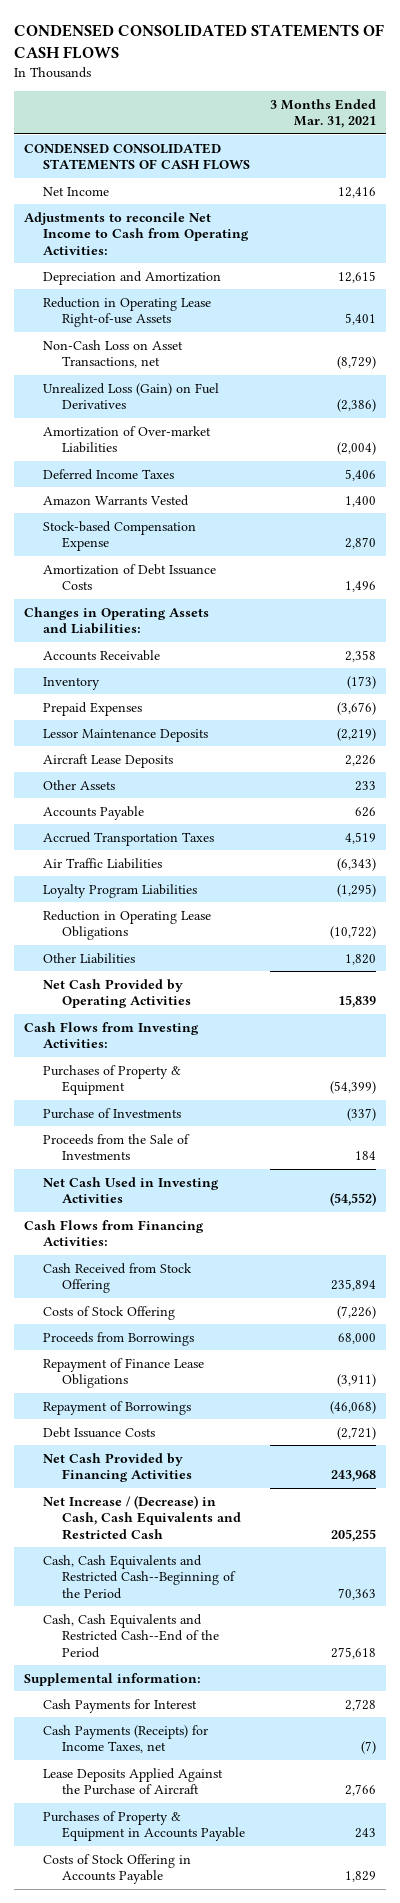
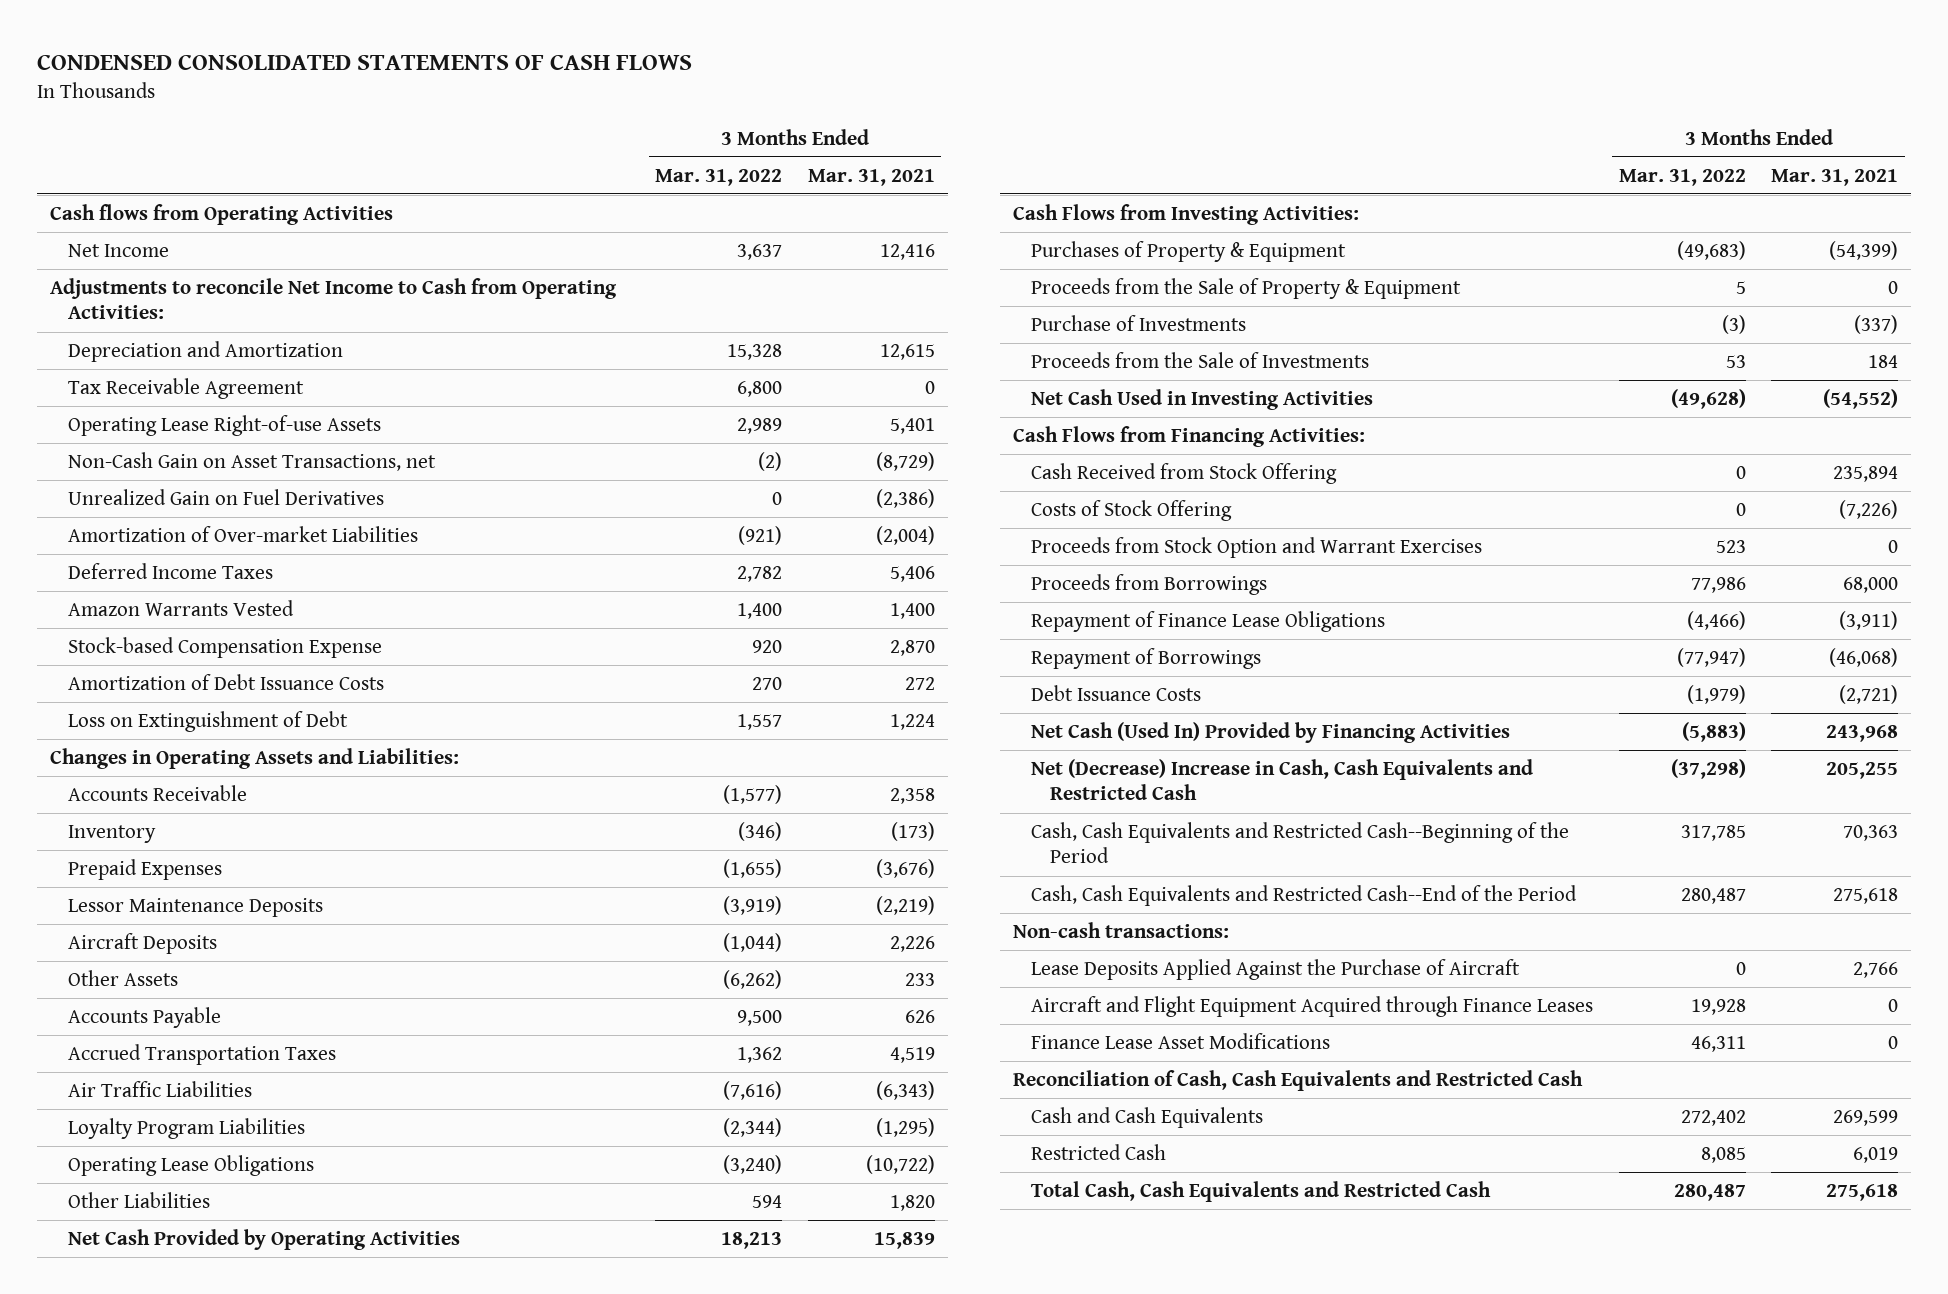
none -> [655,168,783,186] Mar. 31, 2022
[23,142,251,171] CONDENSED CONSOLIDATED STATEMENTS OF CASH FLOWS -> none
none -> [49,204,393,226] Cash flows from Operating Activities
none -> [67,378,304,400] Tax Receivable Agreement
[43,296,212,328] Reduction in Operating Lease Right-of-use Assets -> [67,415,381,437] Operating Lease Right-of-use Assets
[43,339,184,369] Non-Cash Loss on Asset Transactions, net -> [67,452,436,472] Non-Cash Gain on Asset Transactions, net
[43,382,220,410] Unrealized Loss (Gain) on Fuel Derivatives -> [67,489,384,506] Unrealized Gain on Fuel Derivatives
[345,581,377,593] 1,496 -> [904,677,935,691] 272
none -> [67,711,348,733] Loss on Extinguishment of Debt
[43,753,174,768] Aircraft Lease Deposits -> [67,933,217,955] Aircraft Deposits
[43,909,212,941] Reduction in Operating Lease Obligations -> [67,1155,314,1177] Operating Lease Obligations
none -> [1031,278,1462,300] Proceeds from the Sale of Property & Equipment
none -> [1031,537,1483,559] Proceeds from Stock Option and Warrant Exercises
[43,1452,193,1483] Net Cash Provided by Financing Activities -> [1031,722,1511,744] Net Cash (Used In) Provided by Financing Activities
[43,1494,242,1540] Net Increase / (Decrease) in Cash, Cash Equivalents and Restricted Cash -> [1031,759,1534,801] Net (Decrease) Increase in Cash, Cash Equivalents and Restricted Cash
[43,1698,198,1713] Cash Payments for Interest -> none
[43,1724,209,1754] Cash Payments (Receipts) for Income Taxes, net -> none
[23,1672,201,1686] Supplemental information: -> [1013,922,1230,939] Non-cash transactions:
[43,1810,246,1842] Purchases of Property & Equipment in Accounts Payable -> none
[43,1853,192,1885] Costs of Stock Offering in Accounts Payable -> none
none -> [1031,996,1594,1018] Aircraft and Flight Equipment Acquired through Finance Leases
none -> [1031,1033,1331,1050] Finance Lease Asset Modifications
none -> [1013,1070,1584,1092] Reconciliation of Cash, Cash Equivalents and Restricted Cash
none -> [1031,1107,1264,1129] Cash and Cash Equivalents
none -> [1031,1144,1167,1161] Restricted Cash
none -> [1031,1181,1492,1203] Total Cash, Cash Equivalents and Restricted Cash

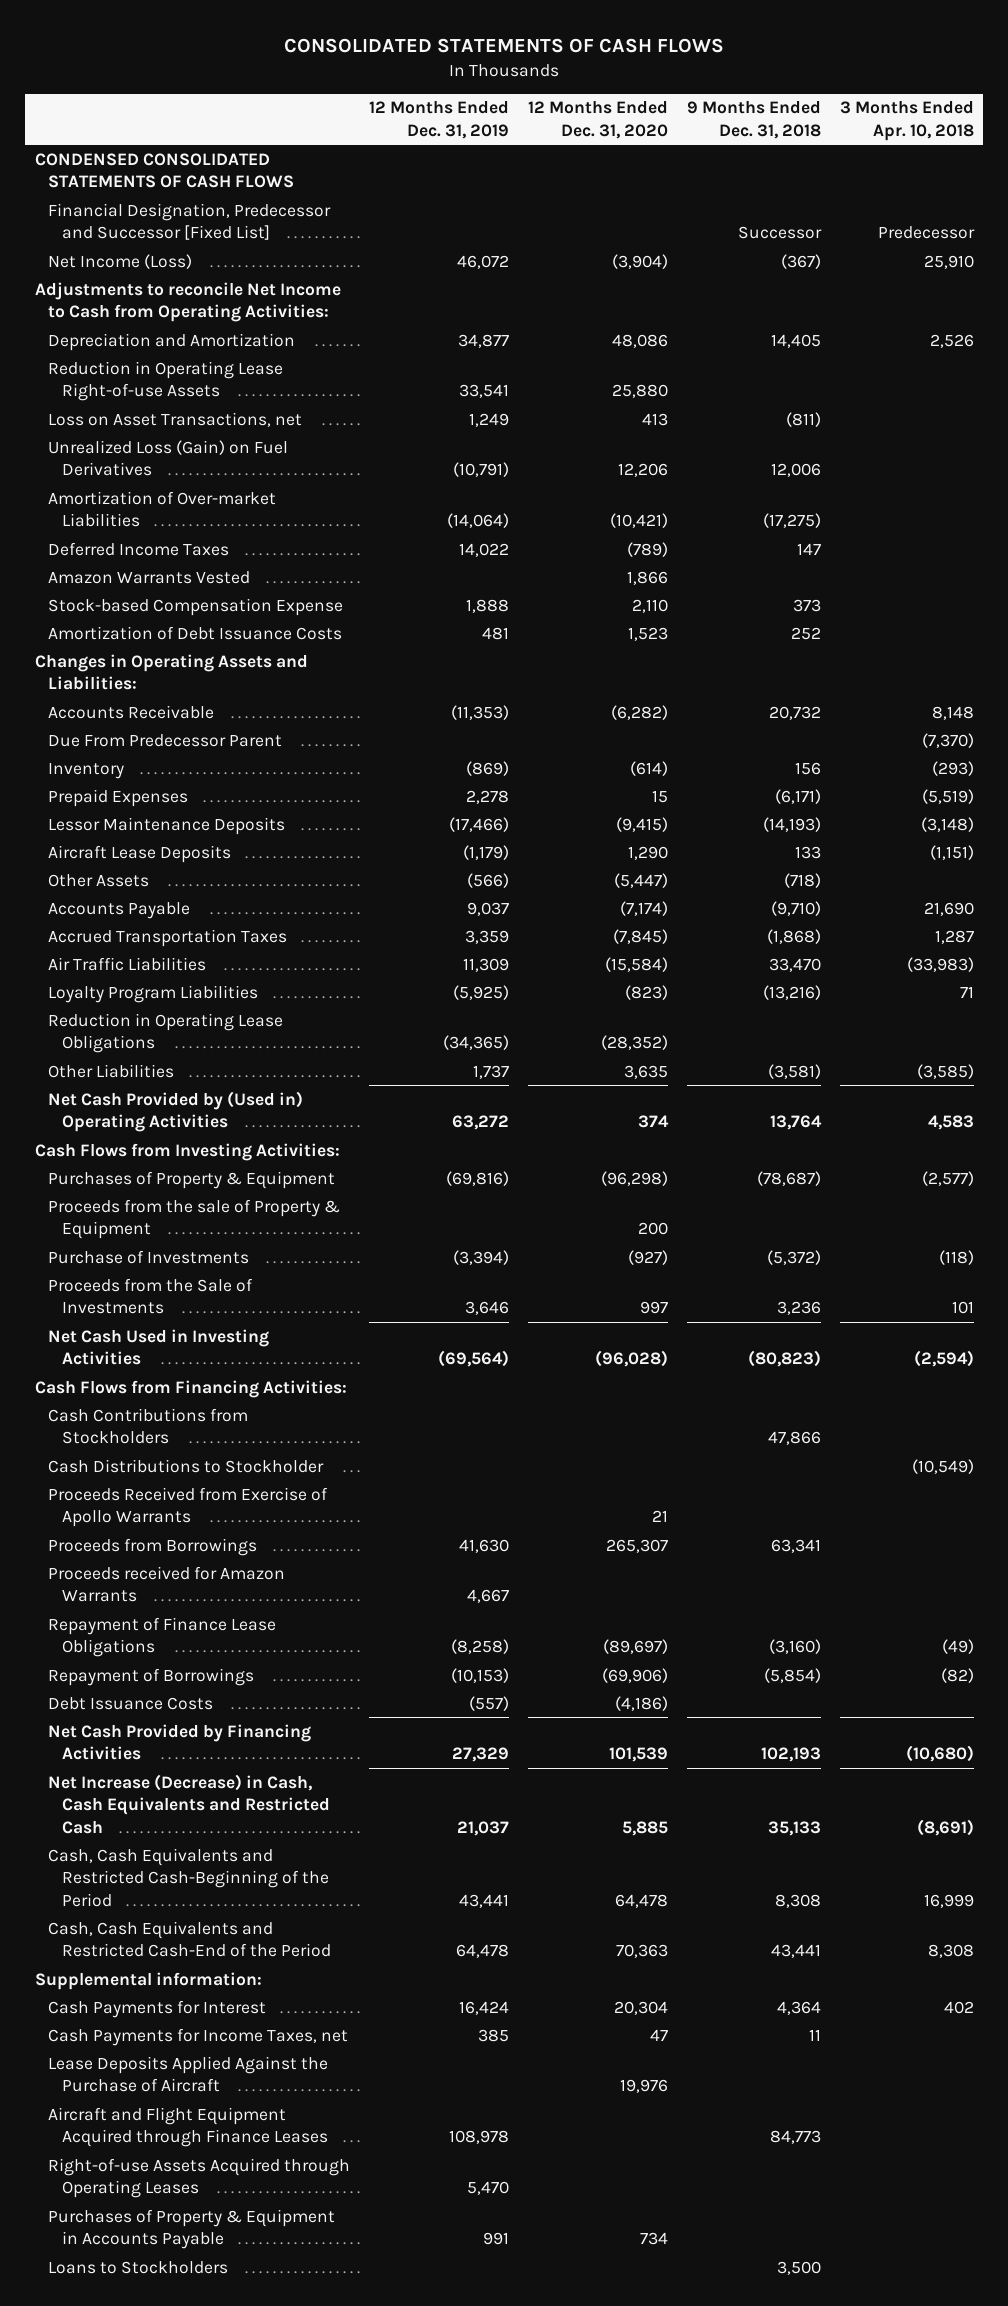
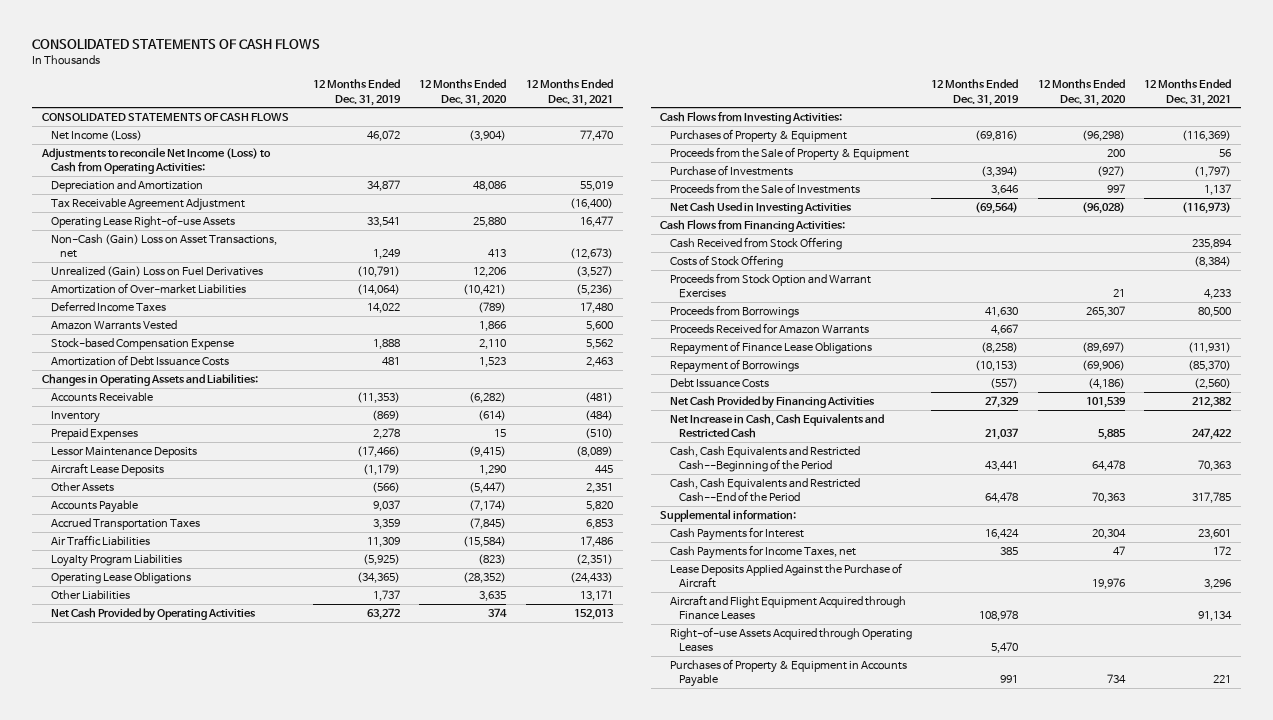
[686,101,821,139] 9 Months Ended Dec. 31, 2018 -> none
[839,101,974,141] 3 Months Ended Apr. 10, 2018 -> none
none -> [525,79,613,106] 12 Months Ended Dec. 31, 2021
[48,202,332,241] Financial Designation, Predecessor and Successor [Fixed List] -> none
[34,152,295,189] CONDENSED CONSOLIDATED STATEMENTS OF CASH FLOWS -> [41,112,289,121] CONSOLIDATED STATEMENTS OF CASH FLOWS
[34,281,341,323] Adjustments to reconcile Net Income to Cash from Operating Activities: -> [40,146,271,175] Adjustments to reconcile Net Income (Loss) to Cash from Operating Activities:
none -> [51,197,246,211] Tax Receivable Agreement Adjustment
[48,360,284,402] Reduction in Operating Lease Right-of-use Assets -> [51,214,236,228] Operating Lease Right-of-use Assets
[48,411,303,427] Loss on Asset Transactions, net -> [51,233,278,259] Non-Cash (Gain) Loss on Asset Transactions, net
[48,439,289,477] Unrealized Loss (Gain) on Fuel Derivatives -> [51,265,264,277] Unrealized (Gain) Loss on Fuel Derivatives
[48,733,283,747] Due From Predecessor Parent -> none
[48,1012,284,1054] Reduction in Operating Lease Obligations -> [51,571,192,584] Operating Lease Obligations
[48,1090,304,1133] Net Cash Provided by (Used in) Operating Activities -> [51,607,257,621] Net Cash Provided by Operating Activities
[48,1198,341,1240] Proceeds from the sale of Property & Equipment -> [669,146,909,161] Proceeds from the Sale of Property & Equipment
[48,1407,249,1445] Cash Contributions from Stockholders -> none
[48,1458,325,1473] Cash Distributions to Stockholder -> none
[48,1486,329,1528] Proceeds Received from Exercise of Apollo Warrants -> none
none -> [669,236,842,250] Cash Received from Stock Offering
none -> [669,254,783,268] Costs of Stock Offering
none -> [669,272,871,299] Proceeds from Stock Option and Warrant Exercises
[48,1565,286,1603] Proceeds received for Amazon Warrants -> [669,322,869,334] Proceeds Received for Amazon Warrants
[48,1773,331,1834] Net Increase (Decrease) in Cash, Cash Equivalents and Restricted Cash -> [669,412,884,439] Net Increase in Cash, Cash Equivalents and Restricted Cash
[48,1847,330,1907] Cash, Cash Equivalents and Restricted Cash-Beginning of the Period -> [669,445,860,473] Cash, Cash Equivalents and Restricted Cash--Beginning of the Period
[48,1920,332,1958] Cash, Cash Equivalents and Restricted Cash-End of the Period -> [669,477,860,503] Cash, Cash Equivalents and Restricted Cash--End of the Period
[48,2260,229,2274] Loans to Stockholders -> none

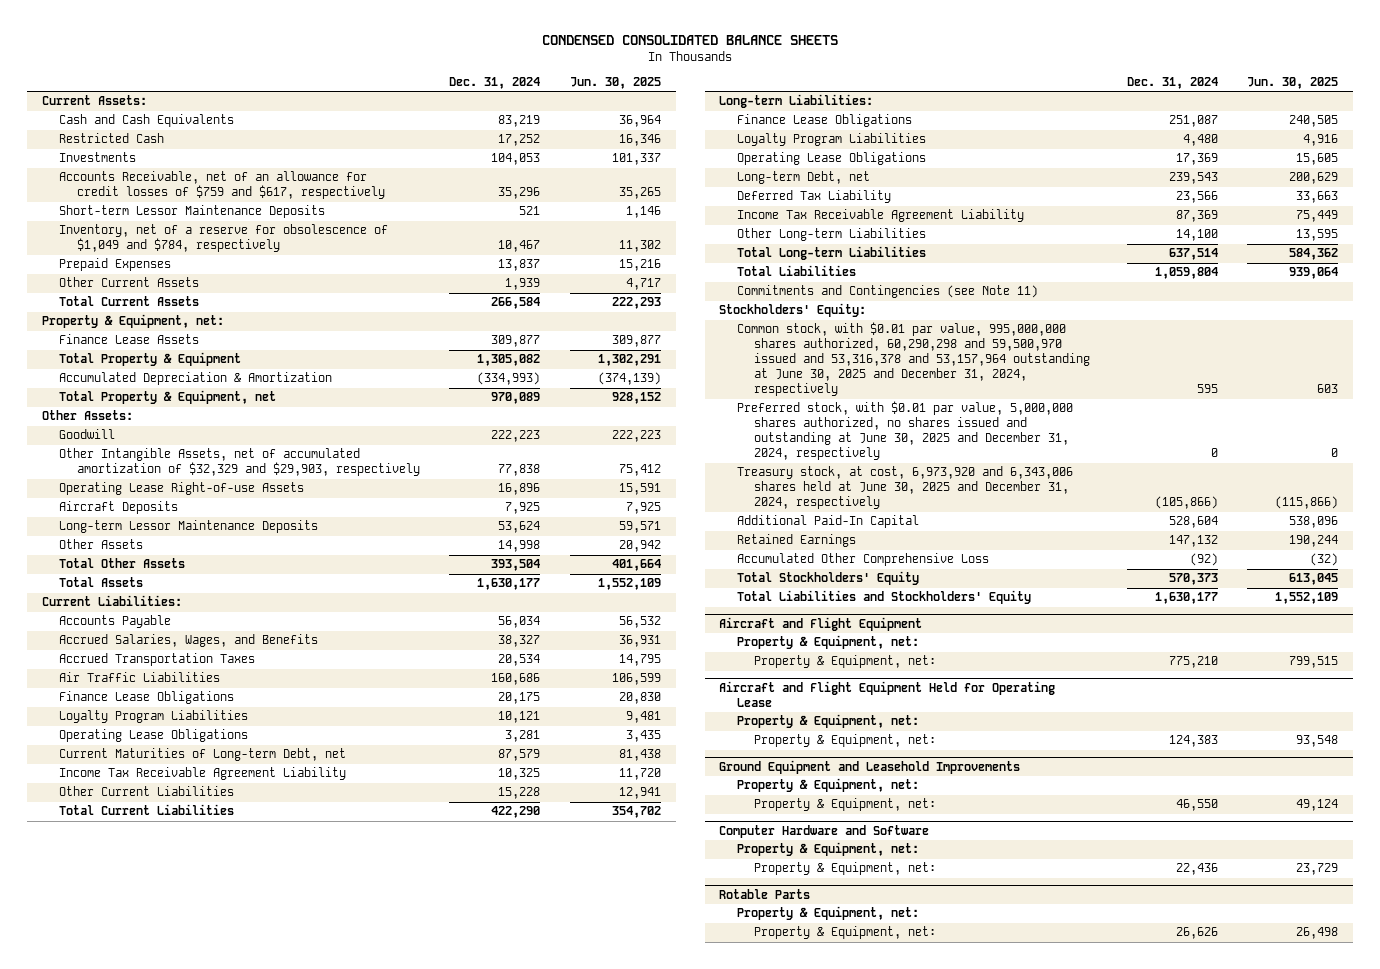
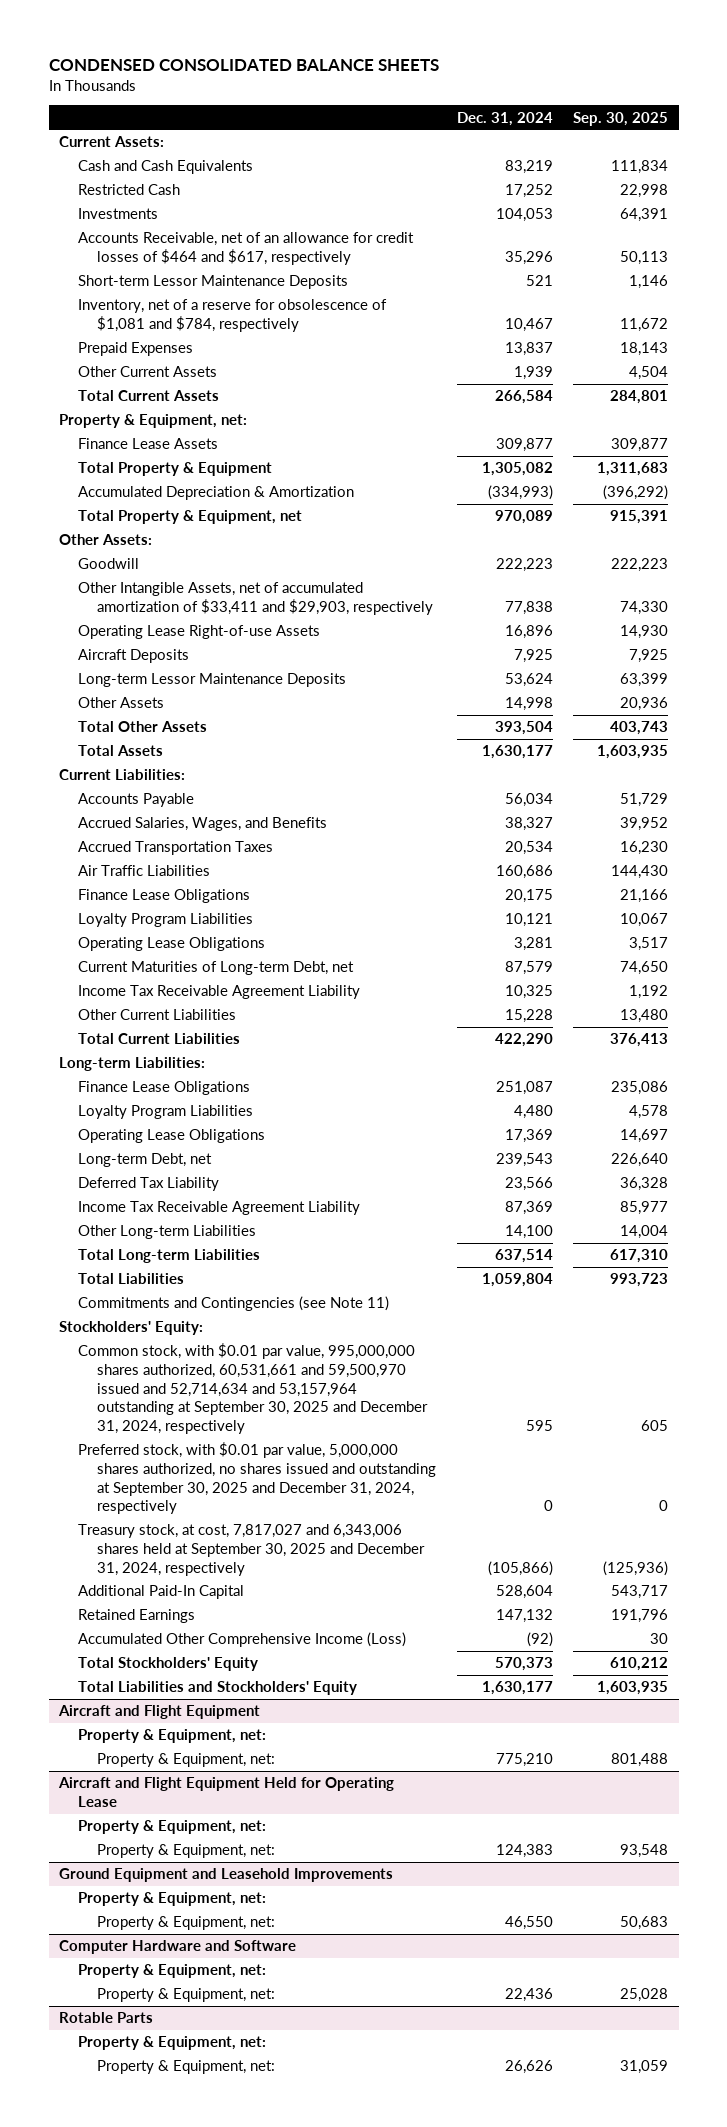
[569,76,661,89] Jun. 30, 2025 -> none
none -> [573,111,669,126] Sep. 30, 2025
[59,171,385,200] Accounts Receivable, net of an allowance for credit losses of $759 and $617, respectively -> [77,232,414,265] Accounts Receivable, net of an allowance for credit losses of $464 and $617, respectively
[59,224,389,253] Inventory, net of a reserve for obsolescence of $1,049 and $784, respectively -> [77,299,387,332] Inventory, net of a reserve for obsolescence of $1,081 and $784, respectively
[59,448,420,477] Other Intangible Assets, net of accumulated amortization of $32,329 and $29,903, respectively -> [77,582,433,615] Other Intangible Assets, net of accumulated amortization of $33,411 and $29,903, respectively
[736,322,1091,397] Common stock, with $0.01 par value, 995,000,000 shares authorized, 60,290,298 and 59,500,970 issued and 53,316,378 and 53,157,964 outstanding at June 30, 2025 and December 31, 2024, respectively -> [77,1343,428,1435] Common stock, with $0.01 par value, 995,000,000 shares authorized, 60,531,661 and 59,500,970 issued and 52,714,634 and 53,157,964 outstanding at September 30, 2025 and December 31, 2024, respectively
[736,401,1073,461] Preferred stock, with $0.01 par value, 5,000,000 shares authorized, no shares issued and outstanding at June 30, 2025 and December 31, 2024, respectively -> [77,1442,436,1515] Preferred stock, with $0.01 par value, 5,000,000 shares authorized, no shares issued and outstanding at September 30, 2025 and December 31, 2024, respectively
[736,466,1073,510] Treasury stock, at cost, 6,973,920 and 6,343,006 shares held at June 30, 2025 and December 31, 2024, respectively -> [77,1524,425,1576] Treasury stock, at cost, 7,817,027 and 6,343,006 shares held at September 30, 2025 and December 31, 2024, respectively
[736,553,989,567] Accumulated Other Comprehensive Loss -> [77,1632,406,1648] Accumulated Other Comprehensive Income (Loss)

